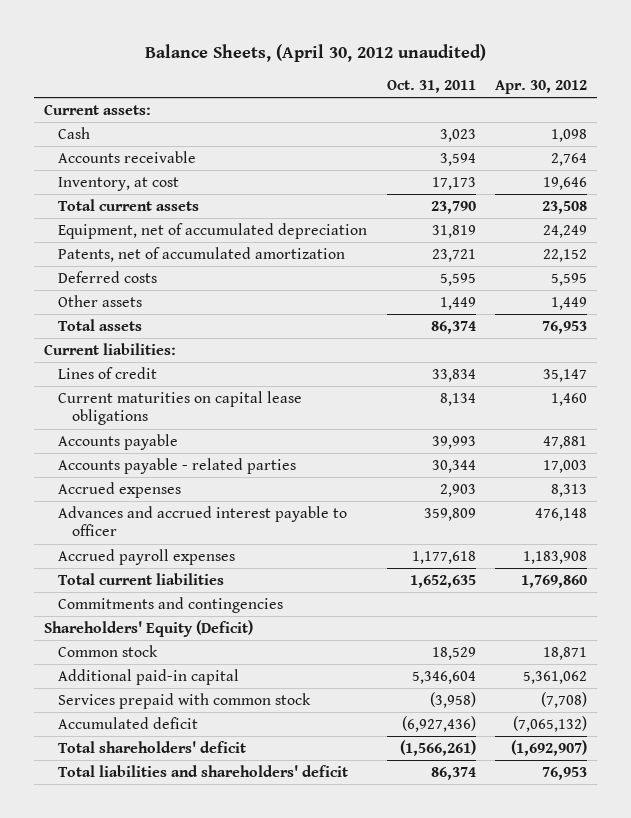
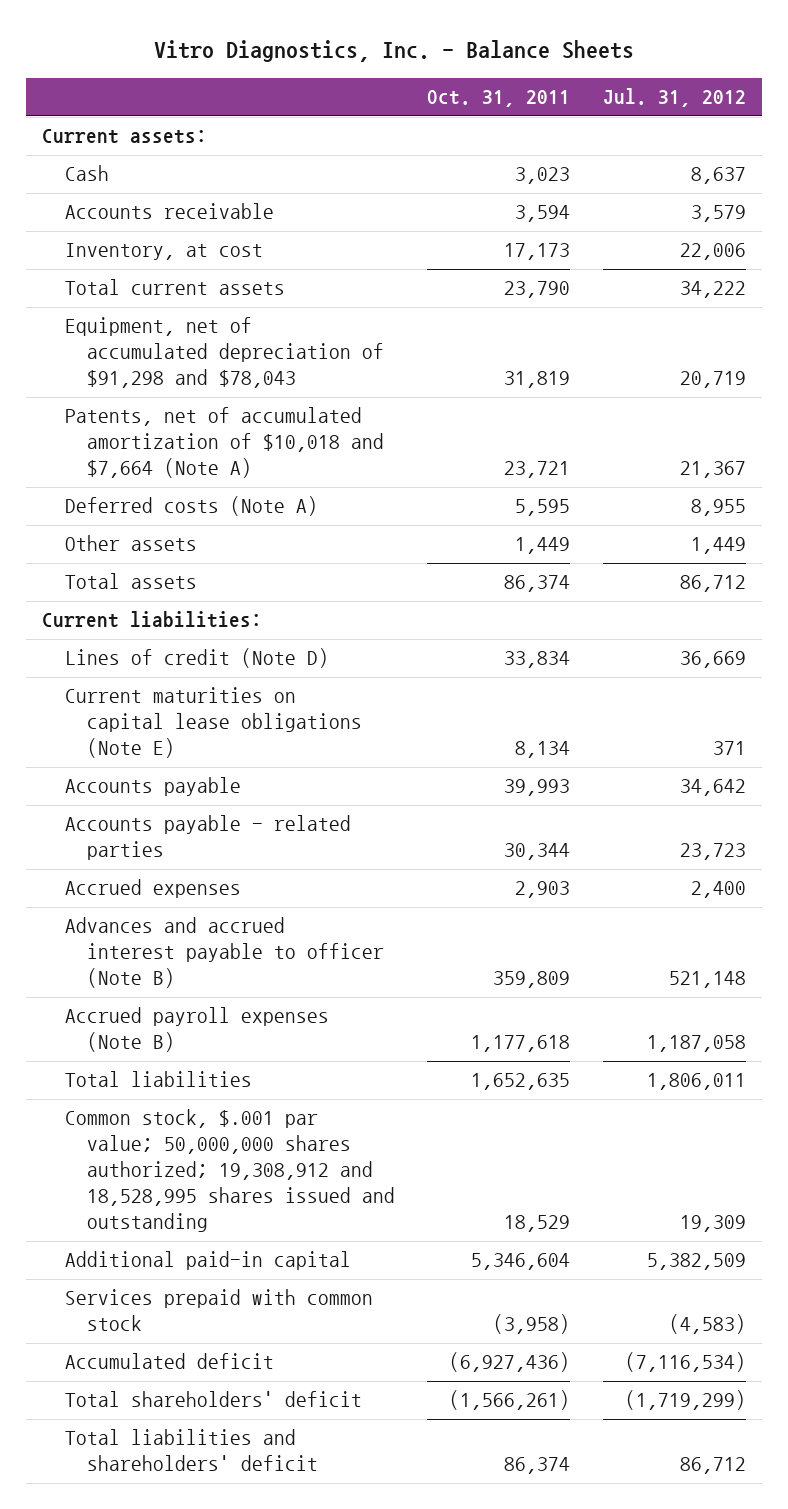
[144,43,486,62] Balance Sheets, (April 30, 2012 unaudited) -> [154,40,635,63] Vitro Diagnostics, Inc. - Balance Sheets
[495,79,588,94] Apr. 30, 2012 -> none
none -> [602,88,746,108] Jul. 31, 2012
[57,222,367,239] Equipment, net of accumulated depreciation -> [64,317,385,389] Equipment, net of accumulated depreciation of $91,298 and $78,043
[57,246,345,262] Patents, net of accumulated amortization -> [64,407,385,479] Patents, net of accumulated amortization of $10,018 and $7,664 (Note A)
[57,270,157,283] Deferred costs -> [64,496,318,517] Deferred costs (Note A)
[57,366,157,379] Lines of credit -> [64,648,329,669] Lines of credit (Note D)
[57,390,302,426] Current maturities on capital lease obligations -> [64,687,363,759] Current maturities on capital lease obligations (Note E)
[57,596,283,613] Commitments and contingencies -> none
[43,619,253,637] Shareholders' Equity (Deficit) -> none
[57,505,347,537] Advances and accrued interest payable to officer -> [64,917,385,989] Advances and accrued interest payable to officer (Note B)
[57,548,235,565] Accrued payroll expenses -> [64,1007,329,1053] Accrued payroll expenses (Note B)
[57,572,224,585] Total current liabilities -> [64,1071,252,1088] Total liabilities
[57,644,158,657] Common stock -> [64,1109,396,1233] Common stock, $.001 par value; 50,000,000 shares authorized; 19,308,912 and 18,528,995 shares issued and outstanding

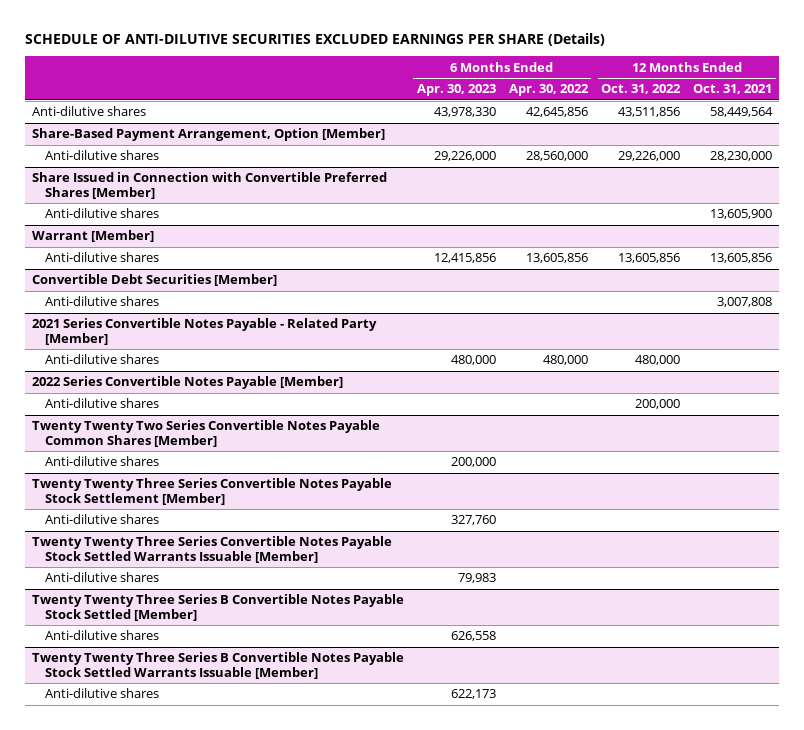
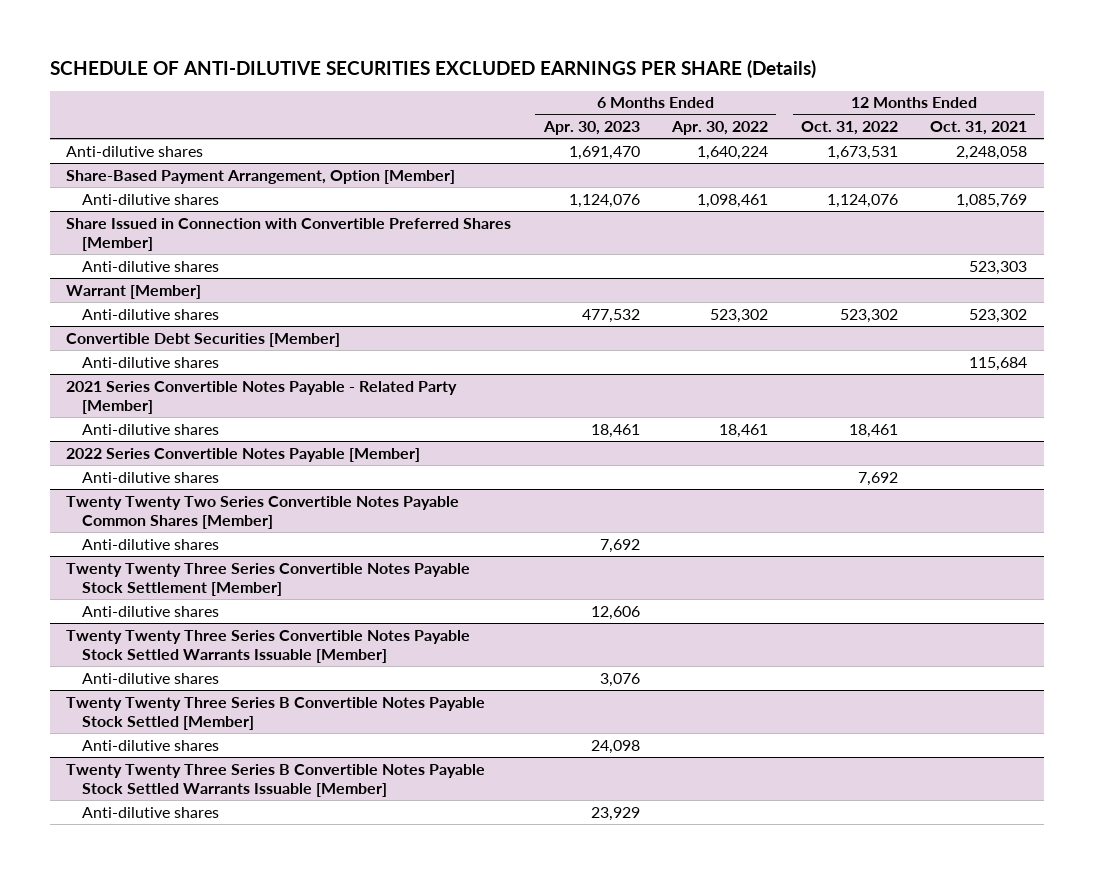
[433,107,496,118] 43,978,330 -> [568,145,640,160] 1,691,470
[525,107,588,118] 42,645,856 -> [697,145,769,160] 1,640,224
[618,107,681,118] 43,511,856 -> [826,145,898,160] 1,673,531
[710,107,774,118] 58,449,564 -> [956,145,1028,160] 2,248,058
[433,151,496,162] 29,226,000 -> [568,193,640,208] 1,124,076
[525,151,588,162] 28,560,000 -> [697,193,769,208] 1,098,461
[618,151,681,162] 29,226,000 -> [826,193,898,208] 1,124,076
[710,151,773,162] 28,230,000 -> [956,193,1028,208] 1,085,769
[710,209,773,220] 13,605,900 -> [969,260,1028,275] 523,303
[433,253,496,264] 12,415,856 -> [581,308,640,323] 477,532
[525,253,588,264] 13,605,856 -> [710,308,769,323] 523,302
[618,253,681,264] 13,605,856 -> [839,308,898,323] 523,302
[710,253,773,264] 13,605,856 -> [969,308,1028,323] 523,302
[717,297,773,308] 3,007,808 -> [969,356,1028,371] 115,684
[450,355,496,366] 480,000 -> [590,423,640,438] 18,461
[542,355,588,366] 480,000 -> [719,423,769,438] 18,461
[635,355,681,366] 480,000 -> [848,423,898,438] 18,461
[635,399,681,410] 200,000 -> [857,471,898,486] 7,692
[450,457,496,468] 200,000 -> [599,538,640,553] 7,692
[450,515,496,526] 327,760 -> [590,605,640,620] 12,606
[457,573,496,584] 79,983 -> [599,672,640,687] 3,076
[450,631,496,642] 626,558 -> [590,739,640,754] 24,098
[450,689,496,700] 622,173 -> [590,806,640,821] 23,929

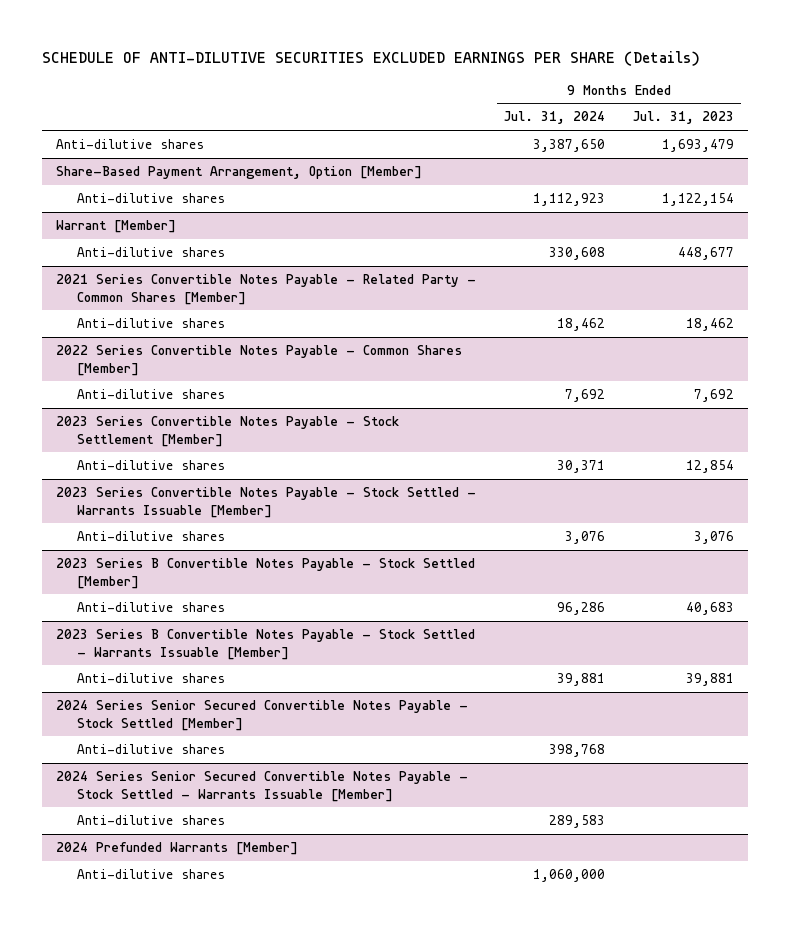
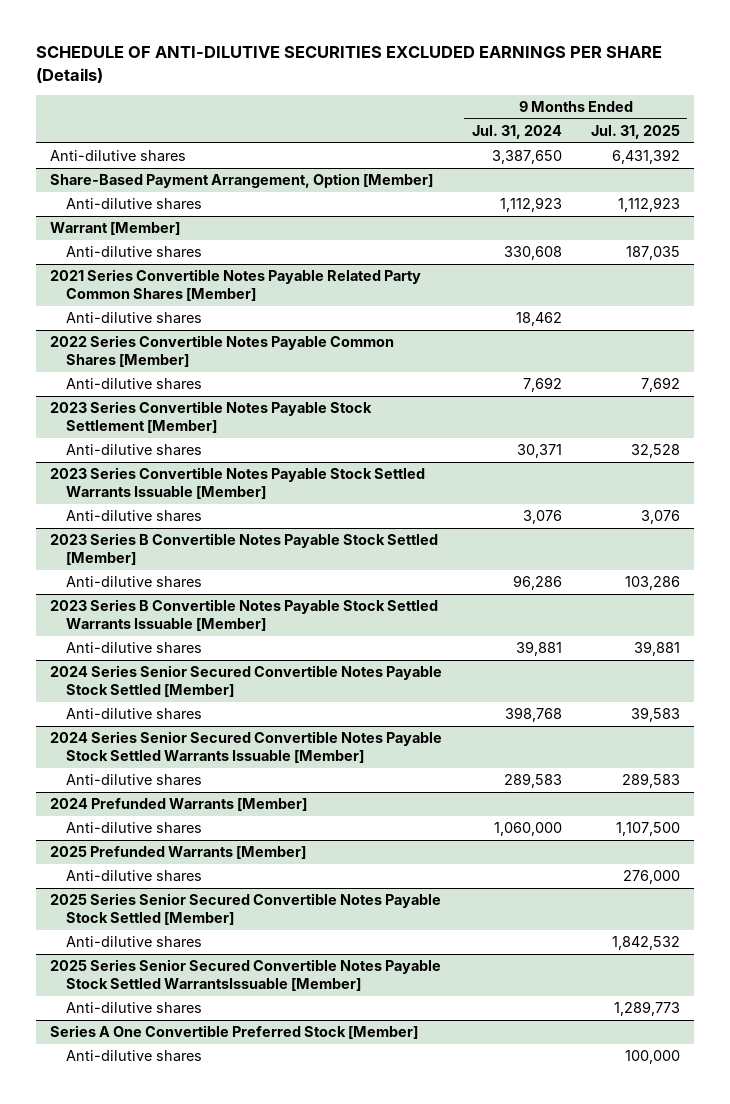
[633,111,735,125] Jul. 31, 2023 -> none
none -> [590,125,680,140] Jul. 31, 2025
[56,273,477,305] 2021 Series Convertible Notes Payable - Related Party - Common Shares [Member] -> [50,269,422,301] 2021 Series Convertible Notes Payable Related Party Common Shares [Member]
[56,344,463,376] 2022 Series Convertible Notes Payable - Common Shares [Member] -> [50,335,395,367] 2022 Series Convertible Notes Payable Common Shares [Member]
[56,415,400,447] 2023 Series Convertible Notes Payable - Stock Settlement [Member] -> [50,401,373,433] 2023 Series Convertible Notes Payable Stock Settlement [Member]
[56,486,477,518] 2023 Series Convertible Notes Payable - Stock Settled - Warrants Issuable [Member] -> [50,467,426,499] 2023 Series Convertible Notes Payable Stock Settled Warrants Issuable [Member]
[56,557,476,589] 2023 Series B Convertible Notes Payable - Stock Settled [Member] -> [50,533,439,565] 2023 Series B Convertible Notes Payable Stock Settled [Member]
[56,628,476,660] 2023 Series B Convertible Notes Payable - Stock Settled - Warrants Issuable [Member] -> [50,599,439,631] 2023 Series B Convertible Notes Payable Stock Settled Warrants Issuable [Member]
[56,699,469,731] 2024 Series Senior Secured Convertible Notes Payable - Stock Settled [Member] -> [50,665,443,697] 2024 Series Senior Secured Convertible Notes Payable Stock Settled [Member]
[56,770,469,802] 2024 Series Senior Secured Convertible Notes Payable - Stock Settled - Warrants Issuable [Member] -> [50,731,443,763] 2024 Series Senior Secured Convertible Notes Payable Stock Settled Warrants Issuable [Member]
none -> [50,846,307,860] 2025 Prefunded Warrants [Member]
none -> [65,870,202,883] Anti-dilutive shares
none -> [50,893,442,925] 2025 Series Senior Secured Convertible Notes Payable Stock Settled [Member]
none -> [65,936,202,949] Anti-dilutive shares
none -> [50,959,442,991] 2025 Series Senior Secured Convertible Notes Payable Stock Settled WarrantsIssuable [Member]
none -> [65,1002,202,1015] Anti-dilutive shares
none -> [50,1025,419,1040] Series A One Convertible Preferred Stock [Member]
none -> [65,1050,202,1063] Anti-dilutive shares

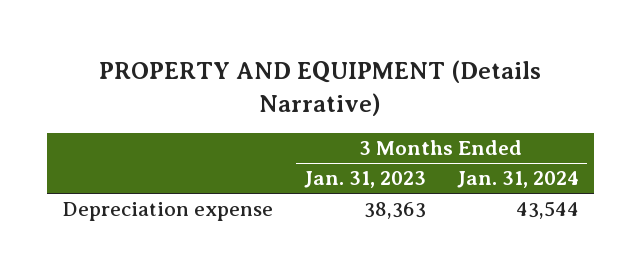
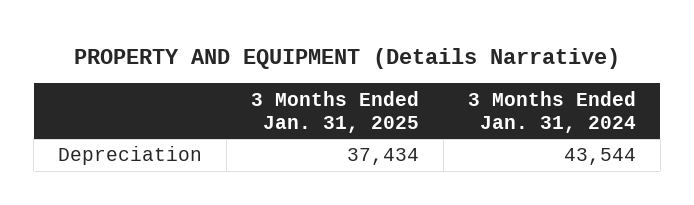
[303,171,426,189] Jan. 31, 2023 -> none
none -> [251,90,420,133] 3 Months Ended Jan. 31, 2025
[62,202,274,222] Depreciation expense -> [58,146,203,166] Depreciation

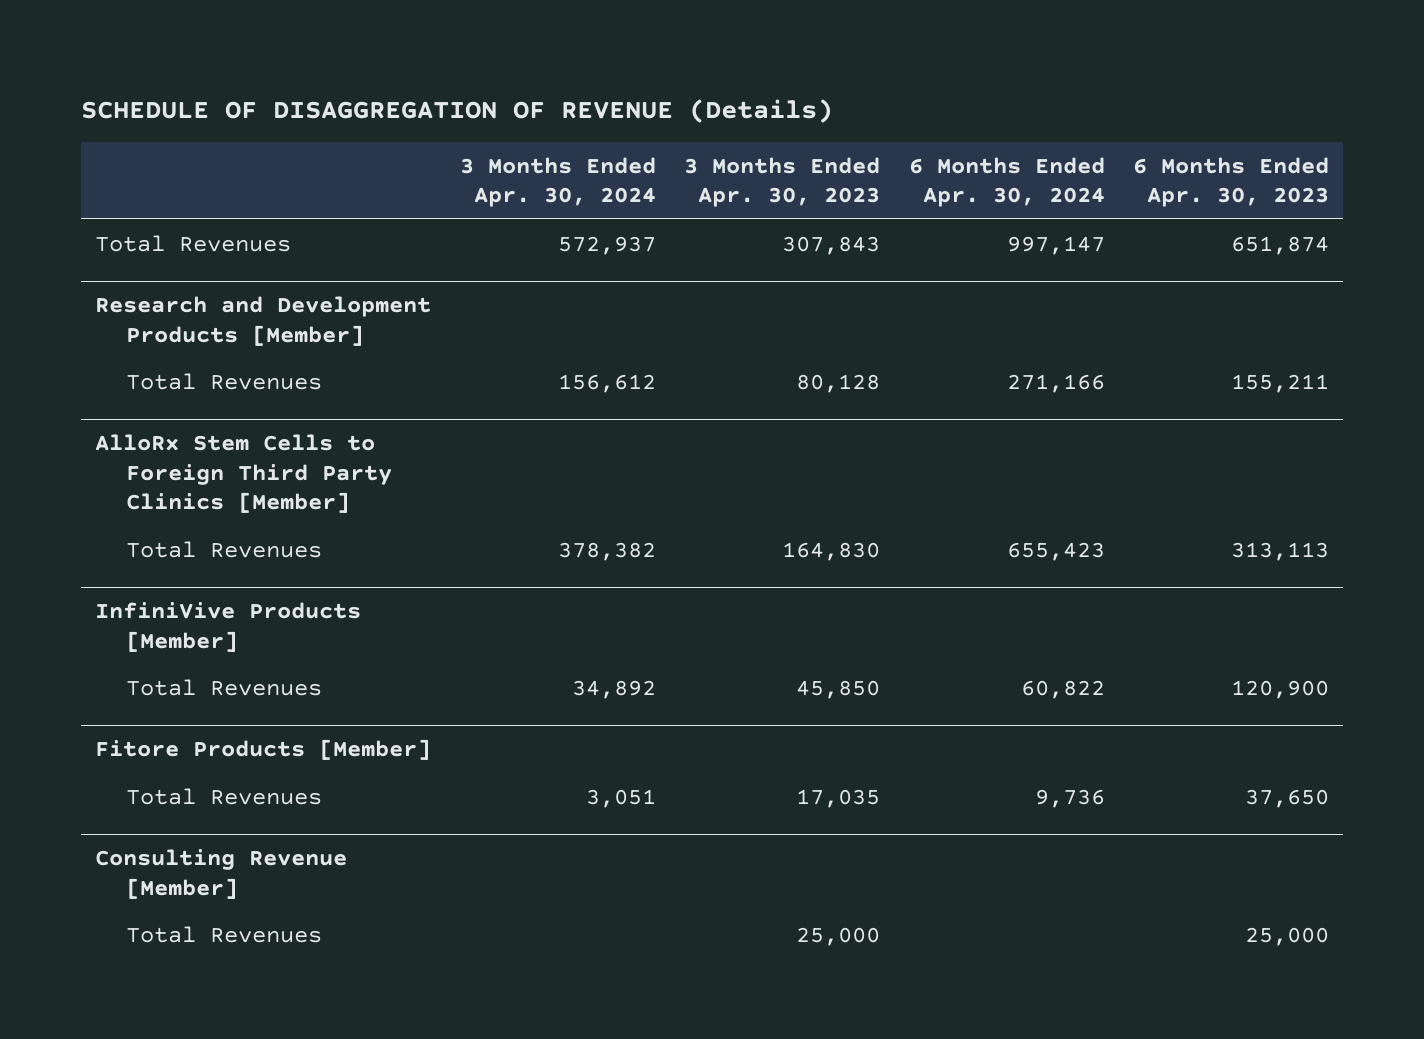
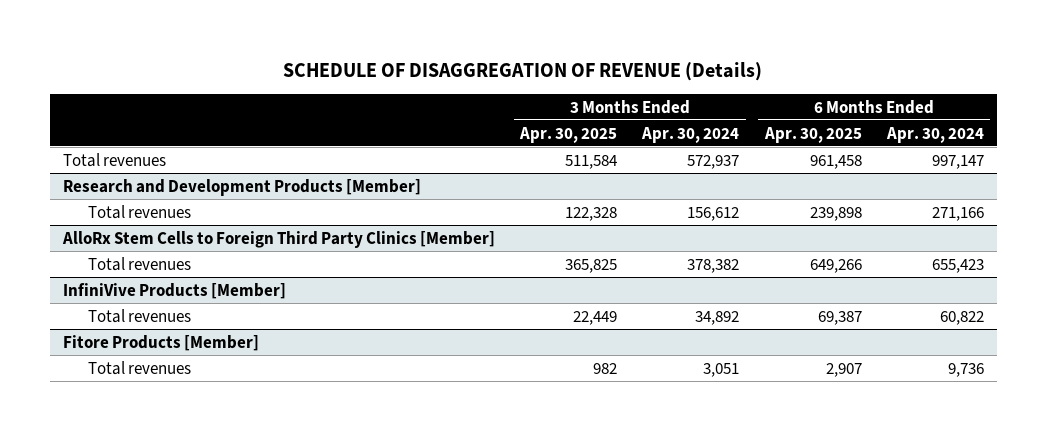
[684,156,881,208] 3 Months Ended Apr. 30, 2023 -> none
[1132,156,1329,208] 6 Months Ended Apr. 30, 2023 -> none
none -> [519,126,618,143] Apr. 30, 2025
none -> [763,126,862,143] Apr. 30, 2025
[95,234,292,252] Total Revenues -> [62,152,166,167] Total revenues
[125,372,322,390] Total Revenues -> [87,204,191,219] Total revenues
[125,540,322,558] Total Revenues -> [87,256,191,271] Total revenues
[125,678,322,696] Total Revenues -> [87,308,191,323] Total revenues
[95,849,348,899] Consulting Revenue [Member] -> none
[125,925,322,943] Total Revenues -> none
[125,787,322,805] Total Revenues -> [87,360,191,375] Total revenues

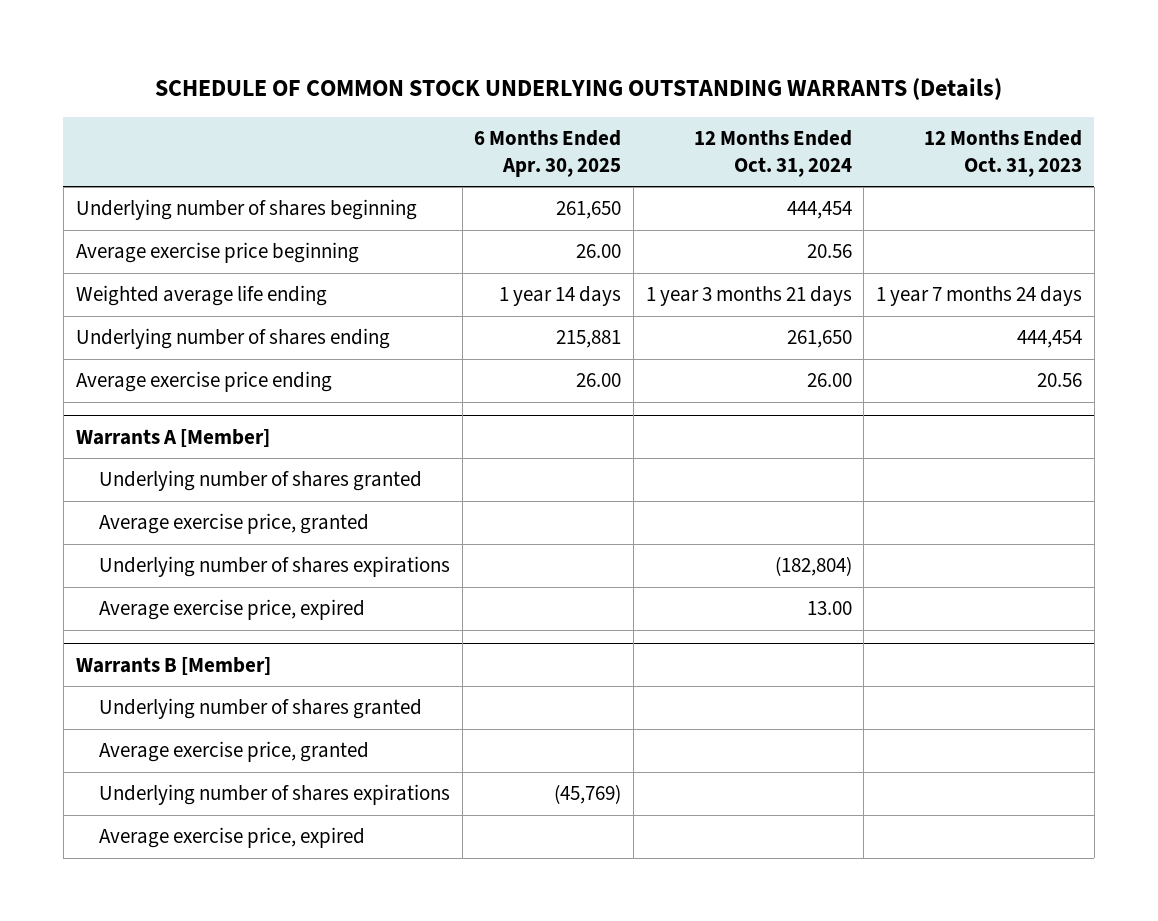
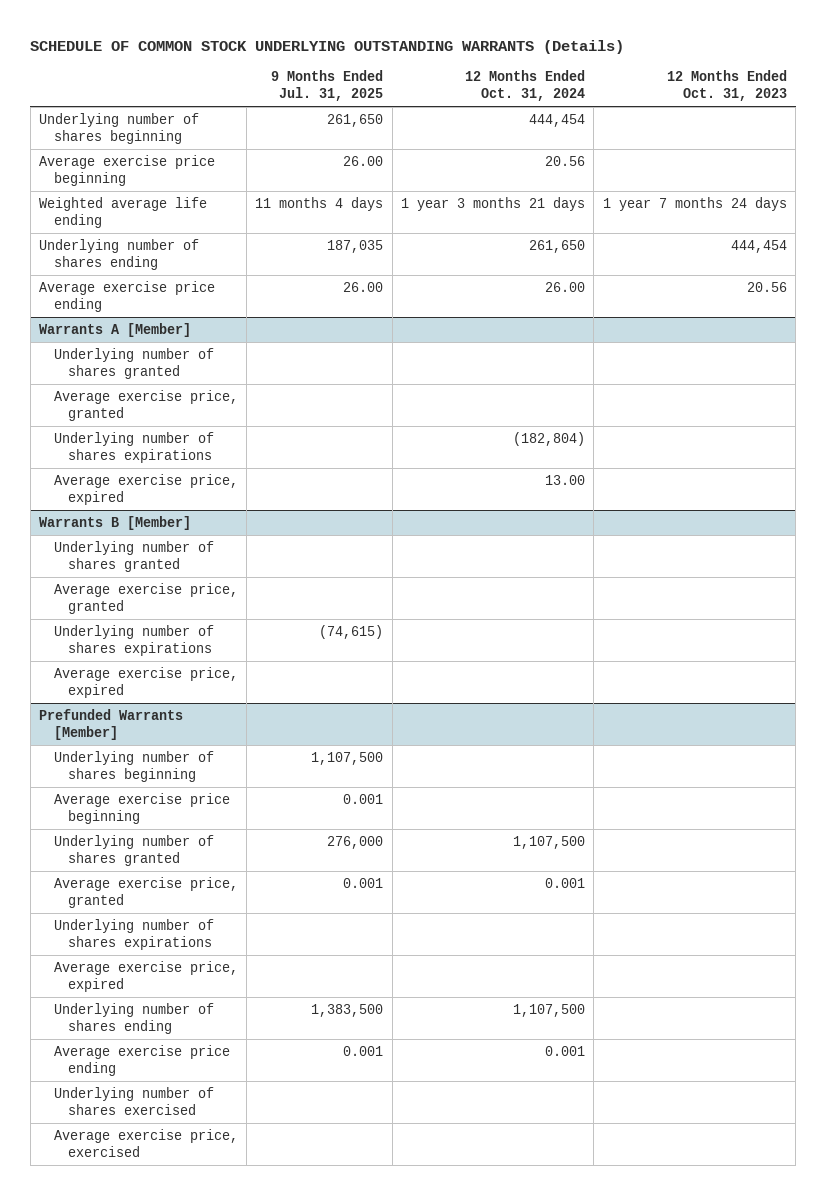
[474,130,622,177] 6 Months Ended Apr. 30, 2025 -> none
none -> [271,69,384,101] 9 Months Ended Jul. 31, 2025
none -> [38,708,183,740] Prefunded Warrants [Member]
none -> [53,750,214,782] Underlying number of shares beginning
none -> [53,792,230,824] Average exercise price beginning
none -> [53,834,214,866] Underlying number of shares granted
none -> [53,876,238,908] Average exercise price, granted
none -> [53,918,214,950] Underlying number of shares expirations
none -> [53,960,238,992] Average exercise price, expired
none -> [53,1002,214,1034] Underlying number of shares ending
none -> [53,1044,230,1076] Average exercise price ending
none -> [53,1086,214,1115] Underlying number of shares exercised
none -> [53,1128,238,1157] Average exercise price, exercised

